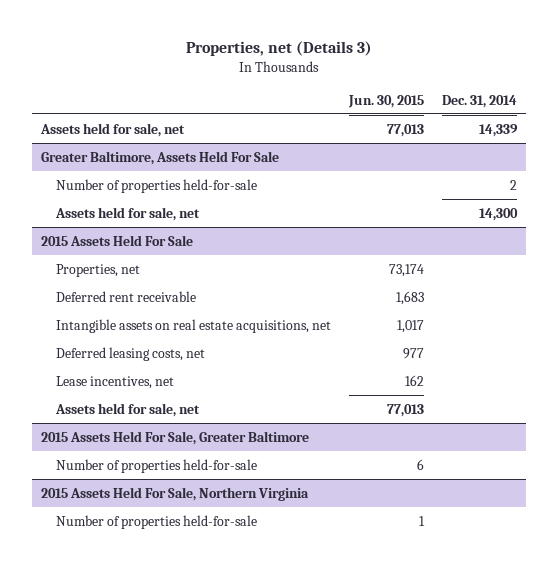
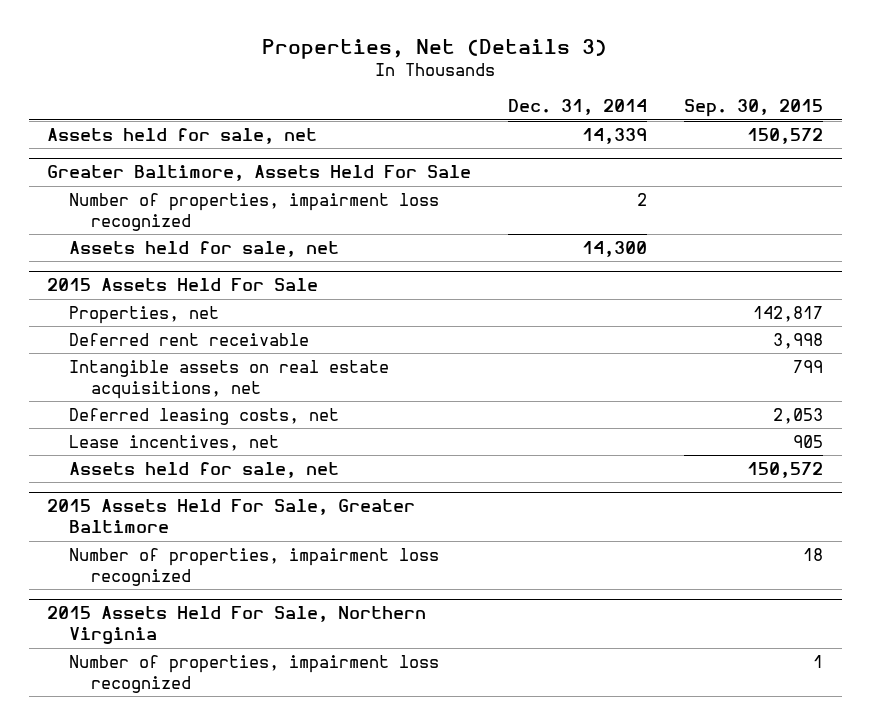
[185,41,372,57] Properties, net (Details 3) -> [262,39,608,60] Properties, Net (Details 3)
[347,94,424,108] Jun. 30, 2015 -> none
none -> [684,99,824,118] Sep. 30, 2015
[55,178,257,193] Number of properties held-for-sale -> [69,192,440,231] Number of properties, impairment loss recognized
[55,458,257,473] Number of properties held-for-sale -> [69,547,440,586] Number of properties, impairment loss recognized
[55,514,257,529] Number of properties held-for-sale -> [69,654,440,693] Number of properties, impairment loss recognized

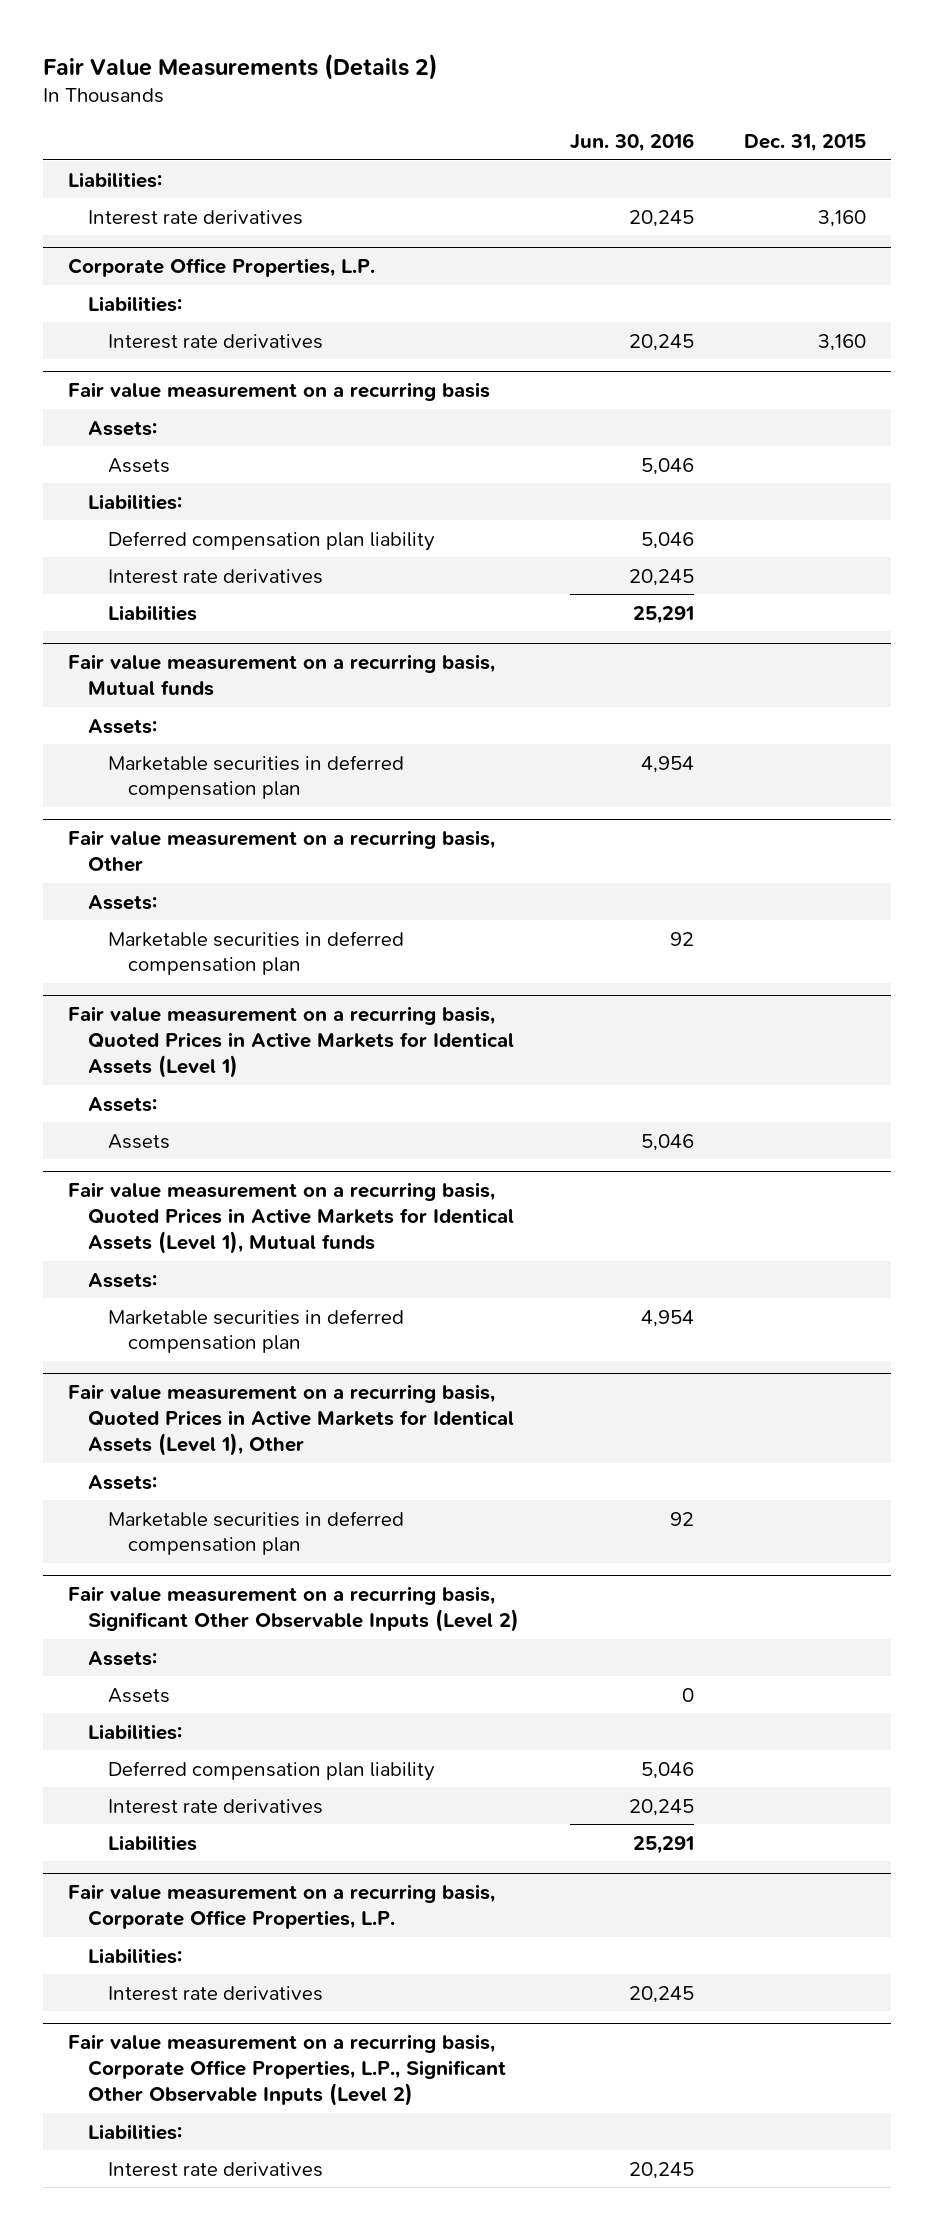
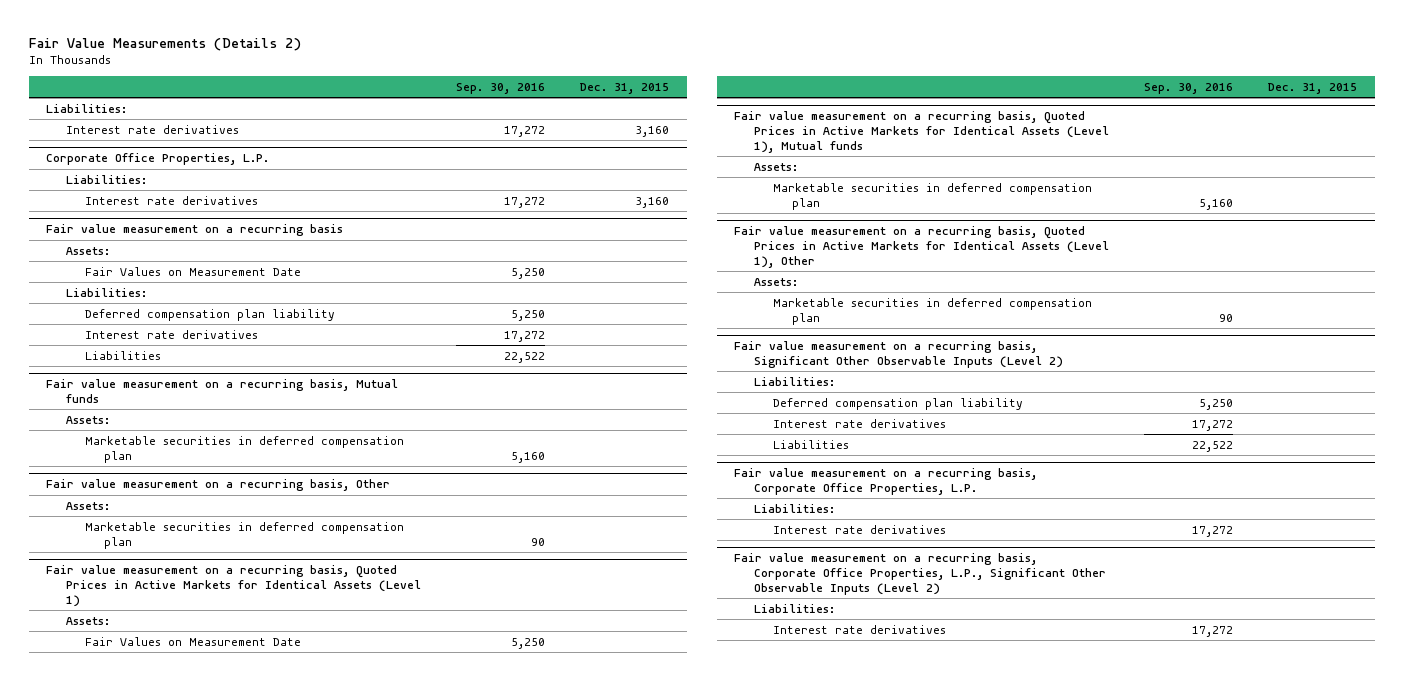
[569,132,694,152] Jun. 30, 2016 -> none
none -> [455,82,545,94] Sep. 30, 2016
[108,457,171,473] Assets -> [84,266,301,276] Fair Values on Measurement Date
[108,1133,171,1149] Assets -> [84,636,301,646] Fair Values on Measurement Date
[88,1650,158,1666] Assets: -> none
[108,1687,171,1703] Assets -> none

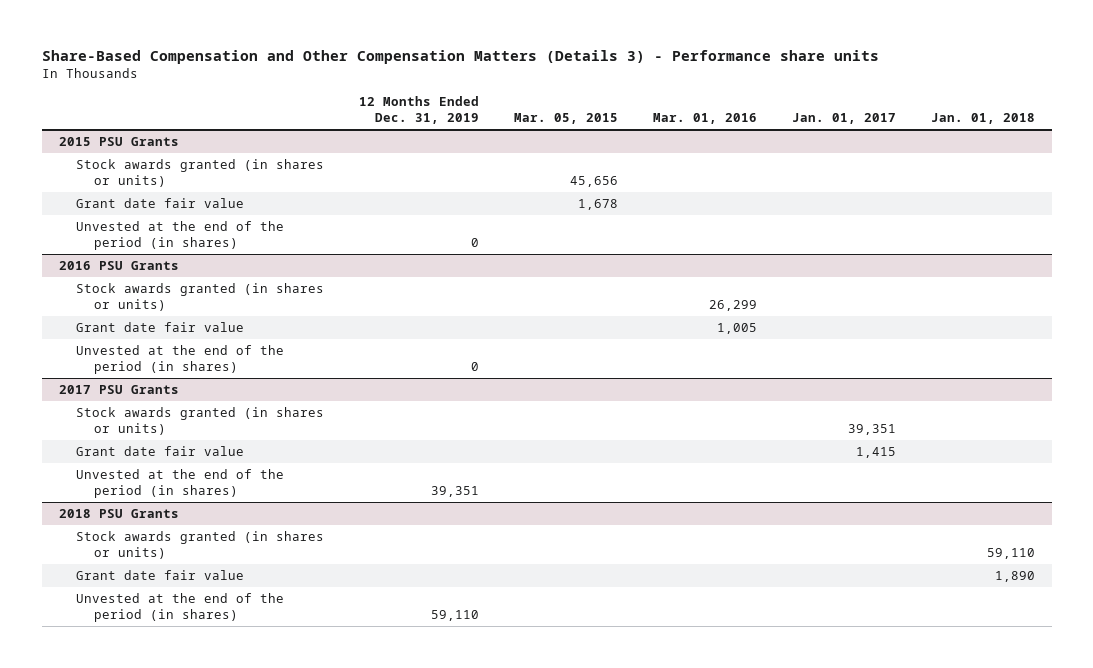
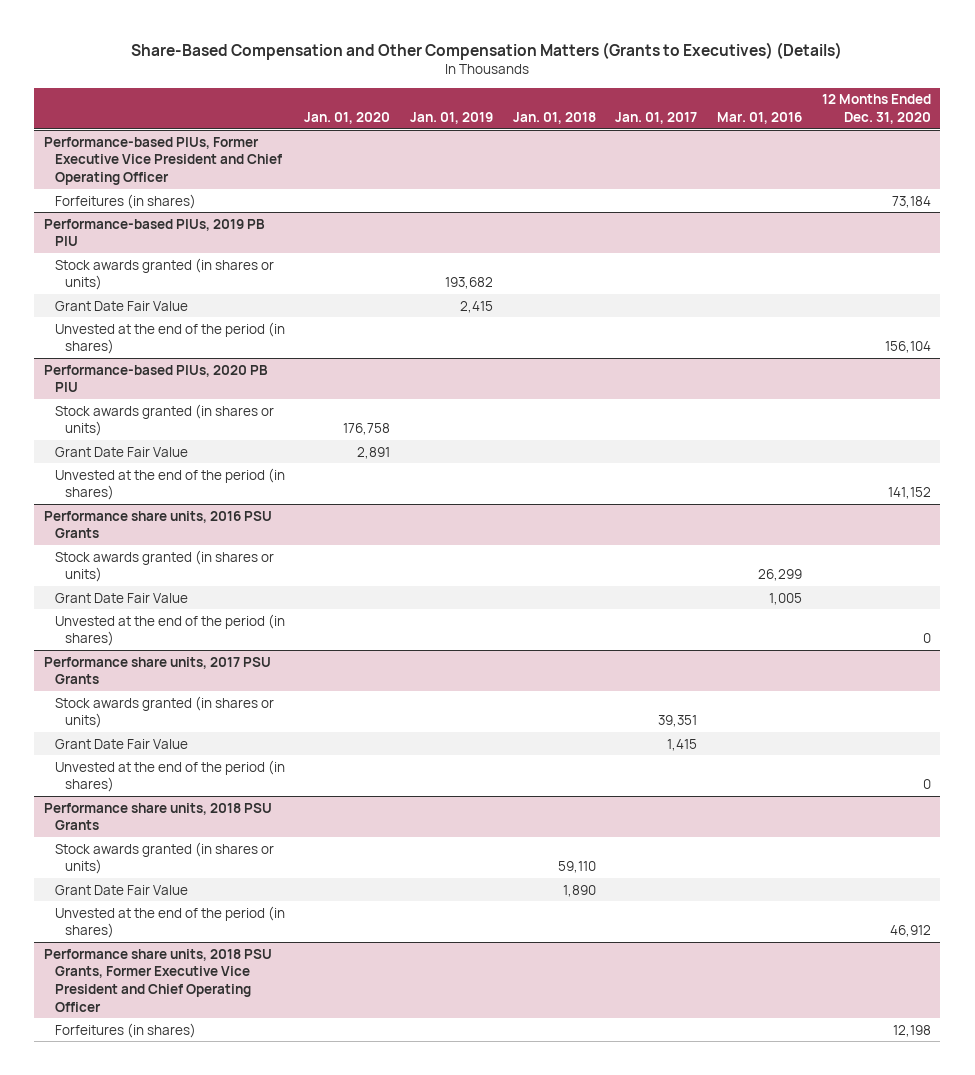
[41,49,879,64] Share-Based Compensation and Other Compensation Matters (Details 3) - Performance share units -> [131,41,843,60] Share-Based Compensation and Other Compensation Matters (Grants to Executives) (Details)
[359,96,480,125] 12 Months Ended Dec. 31, 2019 -> none
[514,113,619,125] Mar. 05, 2015 -> none
none -> [304,112,391,125] Jan. 01, 2020
none -> [409,112,493,125] Jan. 01, 2019
none -> [821,94,931,125] 12 Months Ended Dec. 31, 2020
[58,137,179,147] 2015 PSU Grants -> none
[76,159,325,187] Stock awards granted (in shares or units) -> none
[76,198,245,209] Grant date fair value -> none
[76,221,285,250] Unvested at the end of the period (in shares) -> none
none -> [44,136,282,185] Performance-based PIUs, Former Executive Vice President and Chief Operating Officer
none -> [54,193,196,209] Forfeitures (in shares)
none -> [44,218,266,247] Performance-based PIUs, 2019 PB PIU
none -> [54,257,274,291] Stock awards granted (in shares or units)
none -> [54,300,188,311] Grant Date Fair Value
none -> [54,321,285,355] Unvested at the end of the period (in shares)
none -> [44,364,269,393] Performance-based PIUs, 2020 PB PIU
none -> [54,403,274,437] Stock awards granted (in shares or units)
none -> [54,446,188,457] Grant Date Fair Value
none -> [54,467,285,501] Unvested at the end of the period (in shares)
[58,261,179,271] 2016 PSU Grants -> [44,510,273,539] Performance share units, 2016 PSU Grants
[76,322,245,333] Grant date fair value -> [54,592,188,603] Grant Date Fair Value
[58,385,179,395] 2017 PSU Grants -> [44,656,272,685] Performance share units, 2017 PSU Grants
[76,446,245,457] Grant date fair value -> [54,738,188,749] Grant Date Fair Value
[58,509,179,519] 2018 PSU Grants -> [44,802,273,831] Performance share units, 2018 PSU Grants
[76,570,245,581] Grant date fair value -> [54,884,188,895] Grant Date Fair Value
none -> [44,948,273,1012] Performance share units, 2018 PSU Grants, Former Executive Vice President and Chief Operating Officer
none -> [54,1022,196,1038] Forfeitures (in shares)

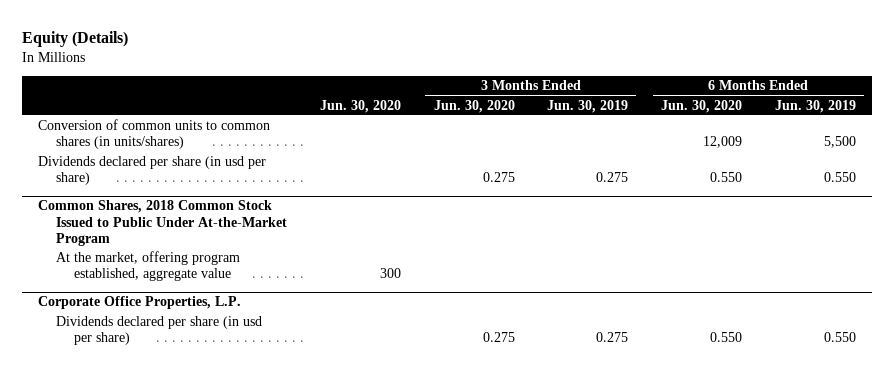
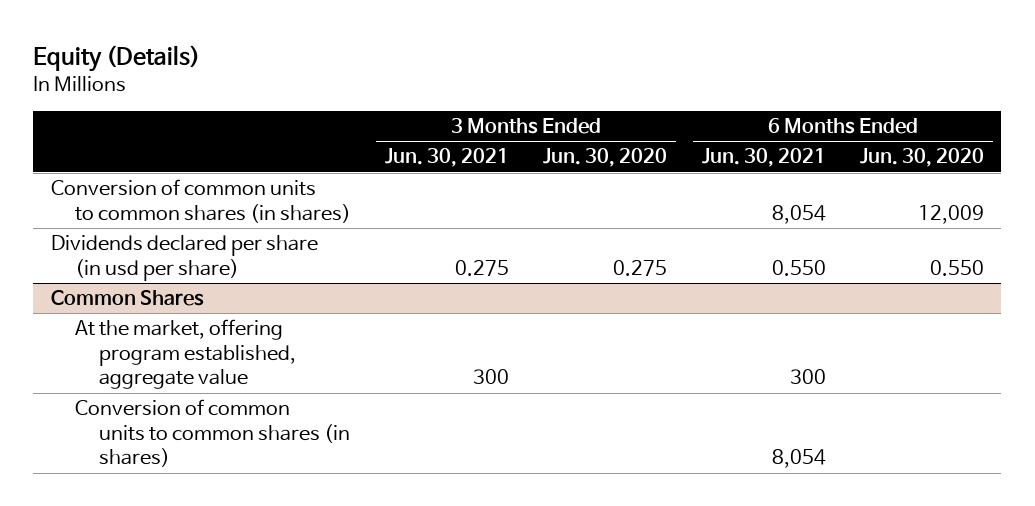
[319,99,401,113] Jun. 30, 2020 -> none
[547,99,629,113] Jun. 30, 2019 -> none
[774,99,856,113] Jun. 30, 2019 -> none
none -> [384,148,509,168] Jun. 30, 2021
none -> [701,148,826,168] Jun. 30, 2021
[38,119,271,150] Conversion of common units to common shares (in units/shares) -> [50,179,351,223] Conversion of common units to common shares (in shares)
[38,200,288,246] Common Shares, 2018 Common Stock Issued to Public Under At-the-Market Program -> [50,290,204,307] Common Shares
[38,296,242,310] Corporate Office Properties, L.P. -> none
[56,316,263,346] Dividends declared per share (in usd per share) -> none
none -> [74,399,350,468] Conversion of common units to common shares (in shares)

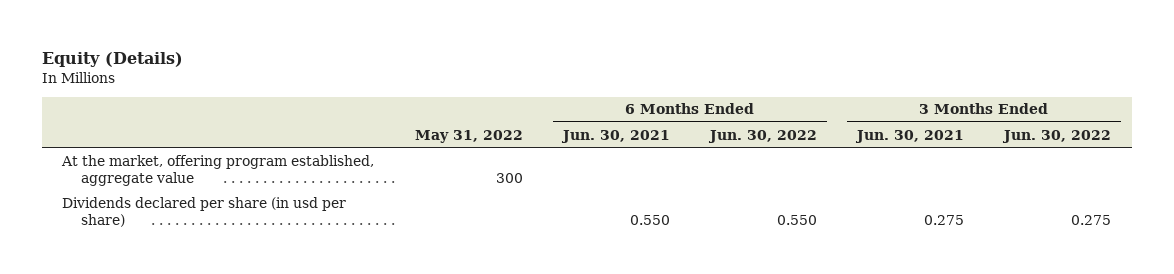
[543,148,668,168] Jun. 30, 2020 -> none
[860,148,985,168] Jun. 30, 2020 -> none
none -> [414,129,523,143] May 31, 2022
none -> [708,129,818,143] Jun. 30, 2022
none -> [1002,129,1112,143] Jun. 30, 2022
[50,179,351,223] Conversion of common units to common shares (in shares) -> none
none -> [61,154,375,186] At the market, offering program established, aggregate value
[50,290,204,307] Common Shares -> none
[74,319,296,390] At the market, offering program established, aggregate value -> none
[74,399,350,468] Conversion of common units to common shares (in shares) -> none

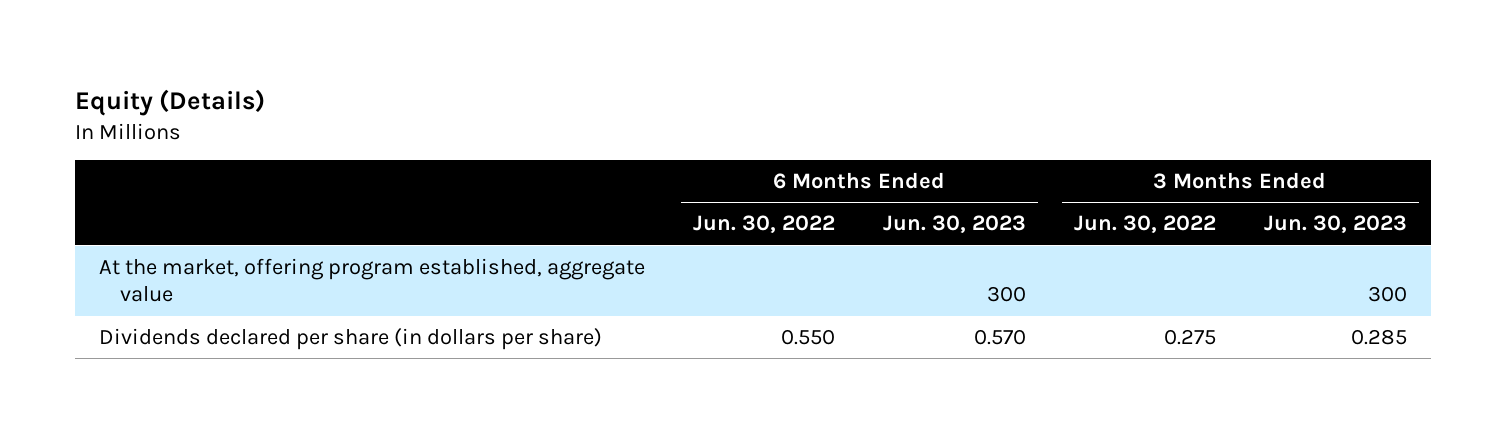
[414,129,523,143] May 31, 2022 -> none
[560,129,670,143] Jun. 30, 2021 -> none
[855,129,965,143] Jun. 30, 2021 -> none
none -> [882,215,1026,234] Jun. 30, 2023
none -> [1263,215,1407,234] Jun. 30, 2023
[62,196,347,227] Dividends declared per share (in usd per share) -> [98,327,602,350] Dividends declared per share (in dollars per share)

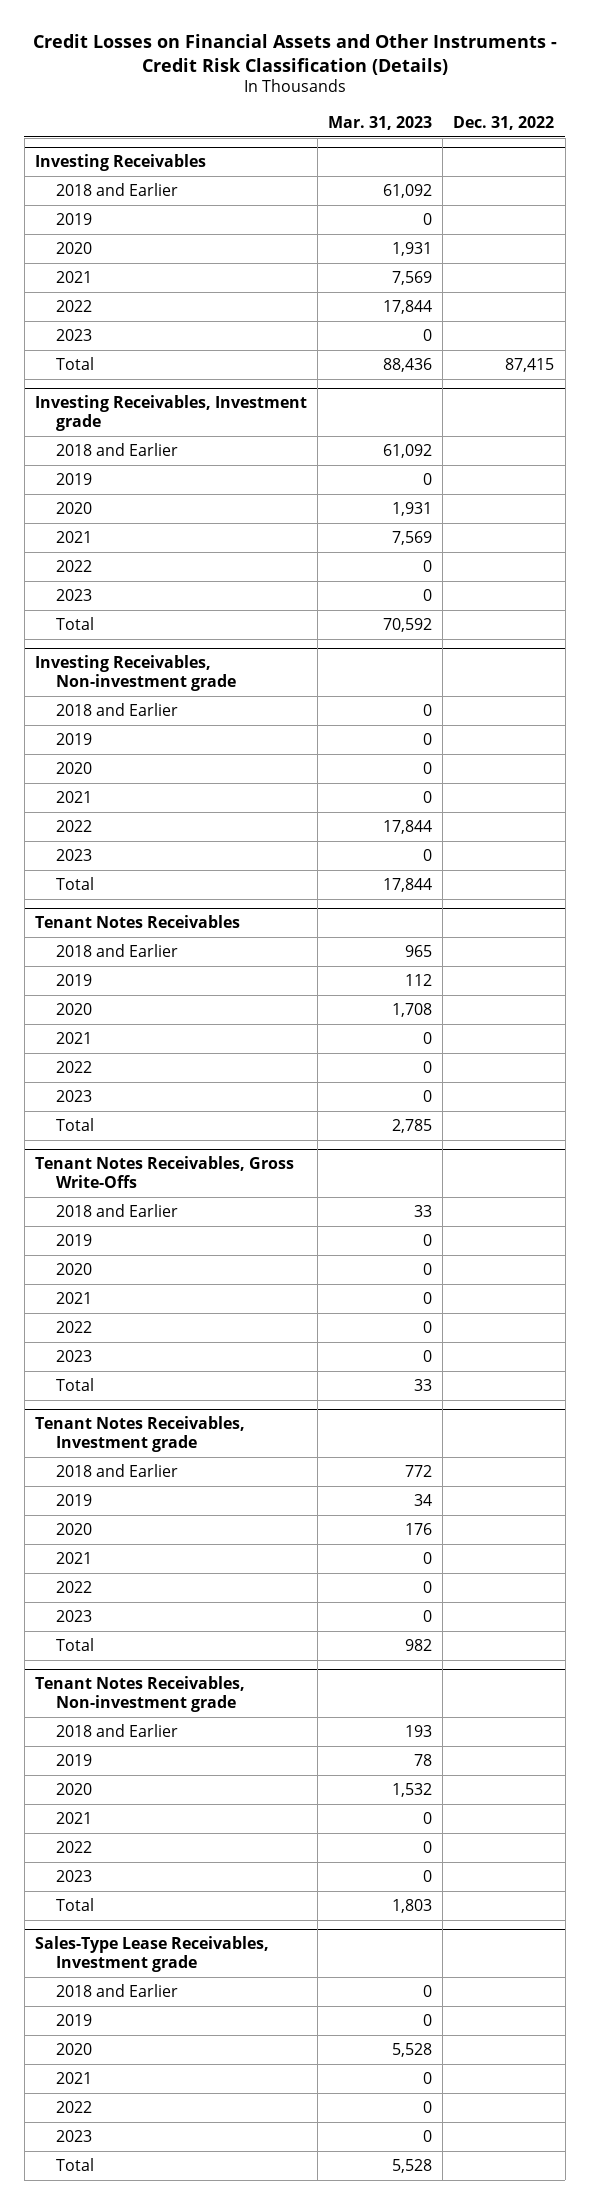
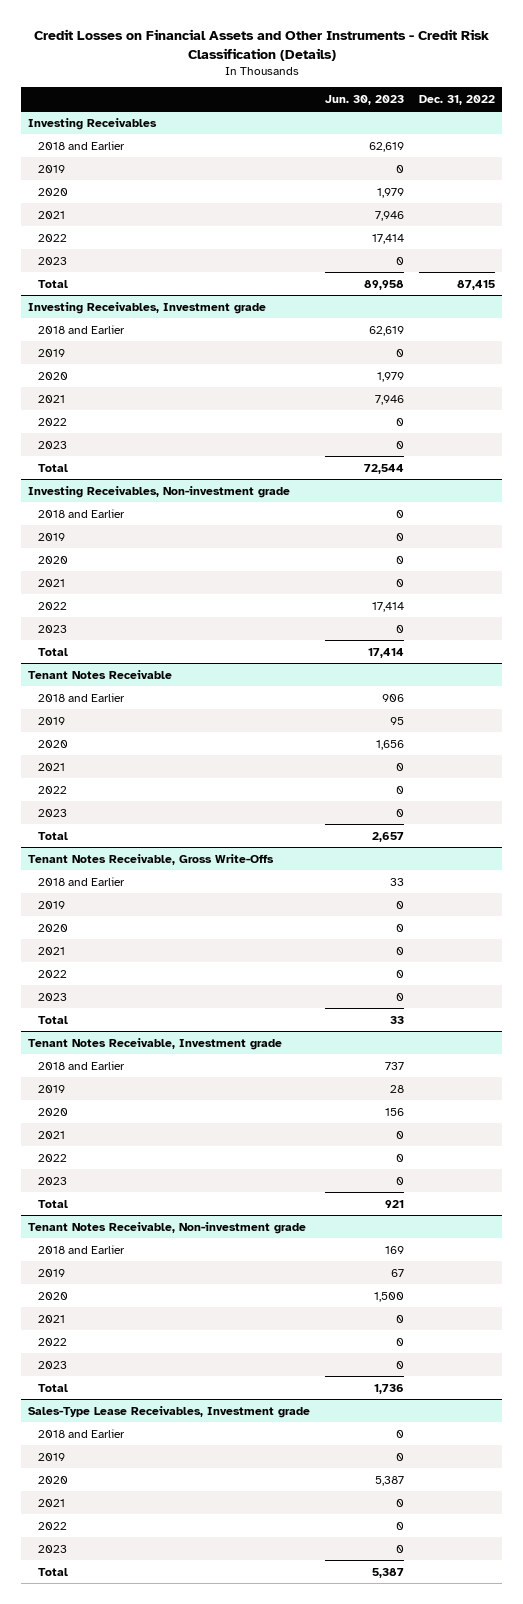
[328,115,433,130] Mar. 31, 2023 -> none
none -> [325,94,405,105] Jun. 30, 2023
[34,915,240,929] Tenant Notes Receivables -> [28,669,173,679] Tenant Notes Receivable
[34,1156,294,1188] Tenant Notes Receivables, Gross Write-Offs -> [28,853,275,865] Tenant Notes Receivable, Gross Write-Offs
[34,1416,245,1452] Tenant Notes Receivables, Investment grade -> [28,1037,283,1050] Tenant Notes Receivable, Investment grade
[34,1676,245,1712] Tenant Notes Receivables, Non-investment grade -> [28,1221,307,1234] Tenant Notes Receivable, Non-investment grade

